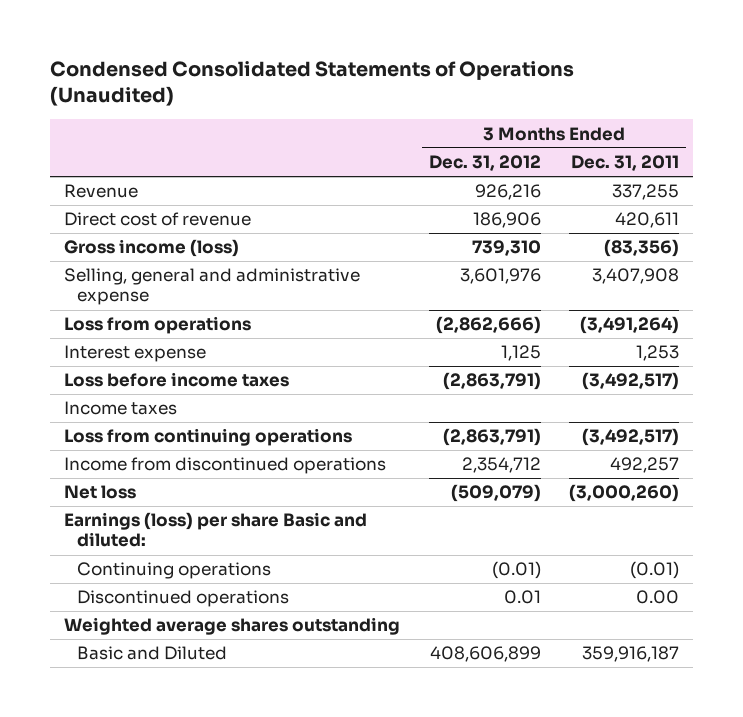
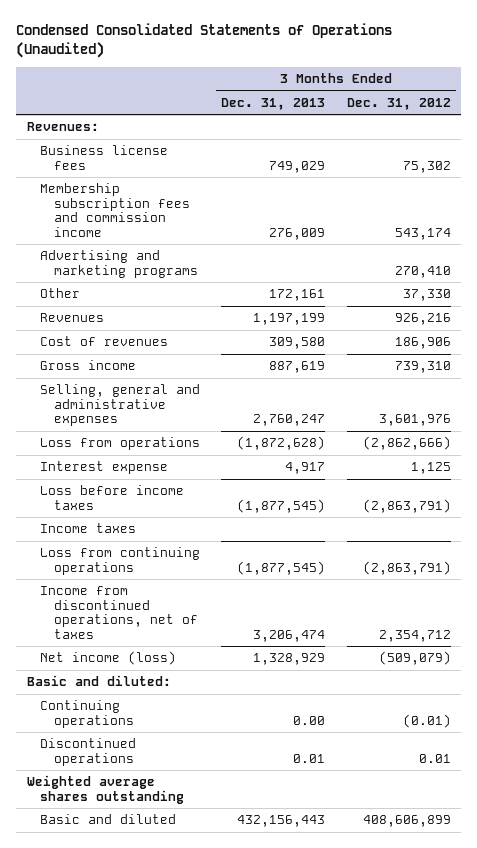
[571,155,680,172] Dec. 31, 2011 -> none
none -> [221,97,326,110] Dec. 31, 2013
none -> [26,122,99,132] Revenues:
none -> [40,145,169,170] Business license fees
none -> [40,183,190,237] Membership subscription fees and commission income
none -> [40,250,198,278] Advertising and marketing programs
none -> [40,288,81,299] Other
[64,184,139,199] Revenue -> [40,313,105,323] Revenues
[64,212,252,227] Direct cost of revenue -> [40,336,169,347] Cost of revenues
[64,239,240,258] Gross income (loss) -> [40,360,137,371] Gross income
[64,268,361,306] Selling, general and administrative expense -> [40,384,201,427] Selling, general and administrative expenses
[64,457,387,475] Income from discontinued operations -> [40,586,198,639] Income from discontinued operations, net of taxes
[64,485,137,500] Net loss -> [40,651,177,666] Net income (loss)
[64,512,368,548] Earnings (loss) per share Basic and diluted: -> [26,675,171,687] Basic and diluted:
[77,646,228,661] Basic and Diluted -> [40,814,177,825] Basic and diluted

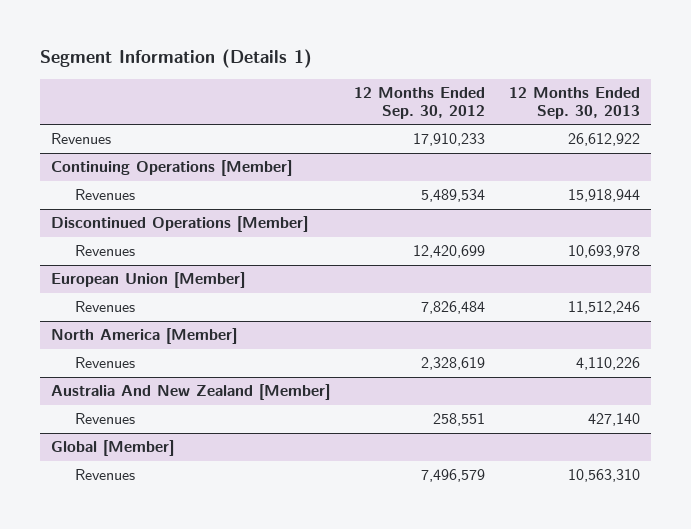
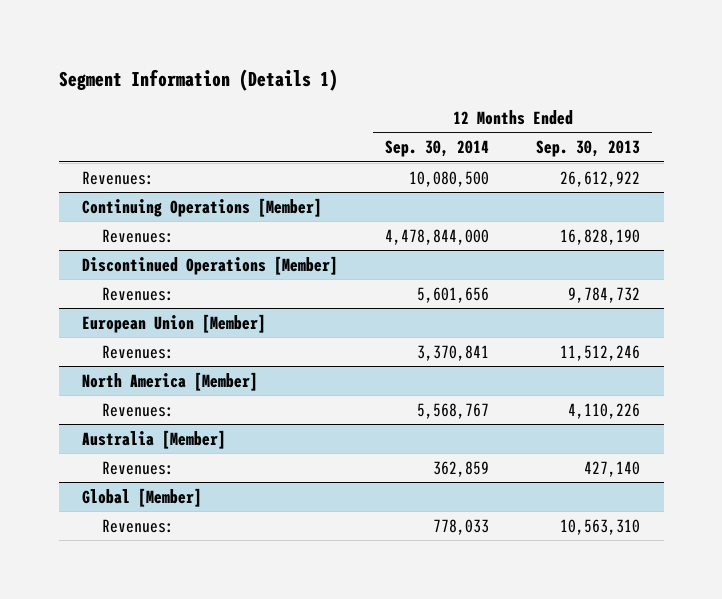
[353,86,485,119] 12 Months Ended Sep. 30, 2012 -> none
none -> [385,140,490,158] Sep. 30, 2014
[51,133,112,145] Revenues -> [82,170,155,185] Revenues:
[74,189,135,201] Revenues -> [101,228,174,243] Revenues:
[567,189,640,203] 15,918,944 -> [560,228,641,245] 16,828,190
[74,245,135,257] Revenues -> [101,286,174,301] Revenues:
[567,245,640,259] 10,693,978 -> [568,286,641,303] 9,784,732
[74,301,135,313] Revenues -> [101,344,174,359] Revenues:
[51,384,331,401] Australia And New Zealand [Member] -> none
[74,357,135,369] Revenues -> [101,402,174,417] Revenues:
none -> [82,429,227,449] Australia [Member]
[74,413,135,425] Revenues -> [101,460,174,475] Revenues:
[74,469,135,481] Revenues -> [101,518,174,533] Revenues:

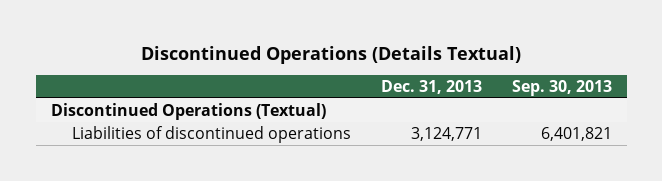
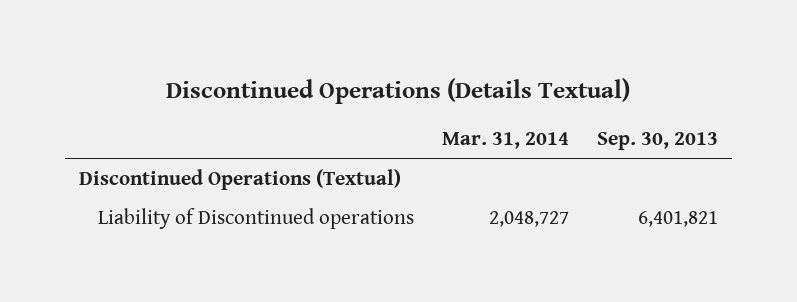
[380,79,482,94] Dec. 31, 2013 -> none
none -> [442,132,570,150] Mar. 31, 2014
[71,125,351,143] Liabilities of discontinued operations -> [98,208,415,230] Liability of Discontinued operations

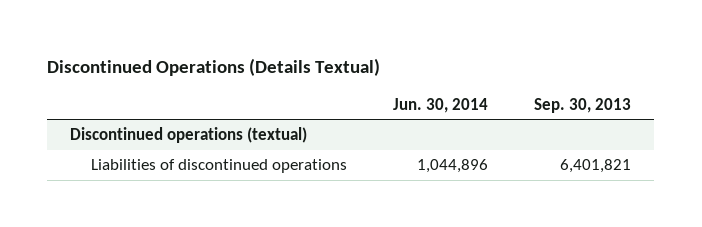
[442,132,570,150] Mar. 31, 2014 -> none
none -> [393,97,489,113] Jun. 30, 2014
[78,169,401,191] Discontinued Operations (Textual) -> [70,127,308,144] Discontinued operations (textual)
[98,208,415,230] Liability of Discontinued operations -> [90,159,347,174] Liabilities of discontinued operations

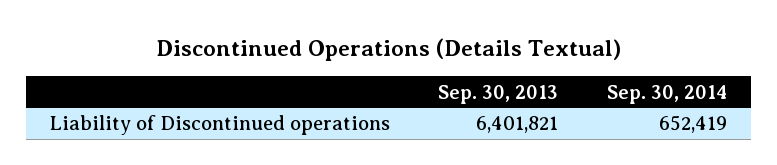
[393,97,489,113] Jun. 30, 2014 -> none
none -> [606,84,727,104] Sep. 30, 2014
[70,127,308,144] Discontinued operations (textual) -> none
[90,159,347,174] Liabilities of discontinued operations -> [49,115,390,136] Liability of Discontinued operations

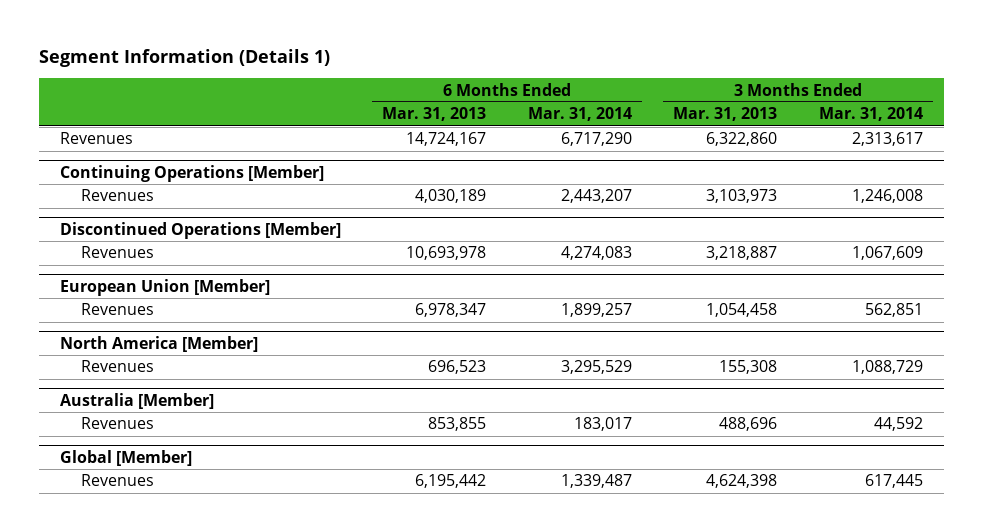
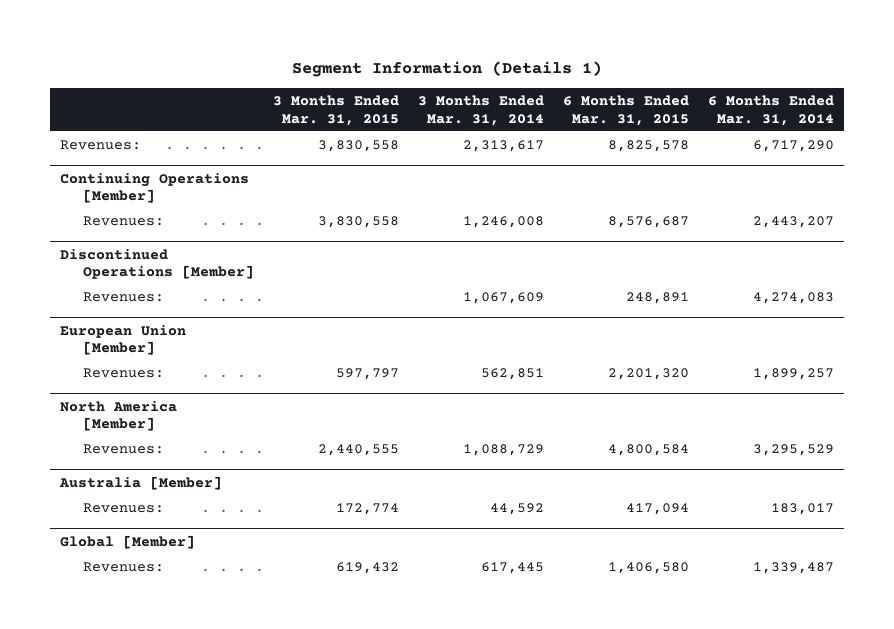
[382,107,487,122] Mar. 31, 2013 -> none
[673,107,778,122] Mar. 31, 2013 -> none
none -> [273,95,400,126] 3 Months Ended Mar. 31, 2015
none -> [563,95,690,126] 6 Months Ended Mar. 31, 2015
[59,132,133,145] Revenues -> [59,139,141,150] Revenues:
[80,189,154,202] Revenues -> [83,215,165,226] Revenues:
[80,246,154,259] Revenues -> [83,291,165,302] Revenues:
[80,303,154,316] Revenues -> [83,367,165,378] Revenues:
[80,360,154,373] Revenues -> [83,443,165,454] Revenues:
[80,417,154,430] Revenues -> [83,502,165,513] Revenues:
[80,474,154,487] Revenues -> [83,561,165,572] Revenues:

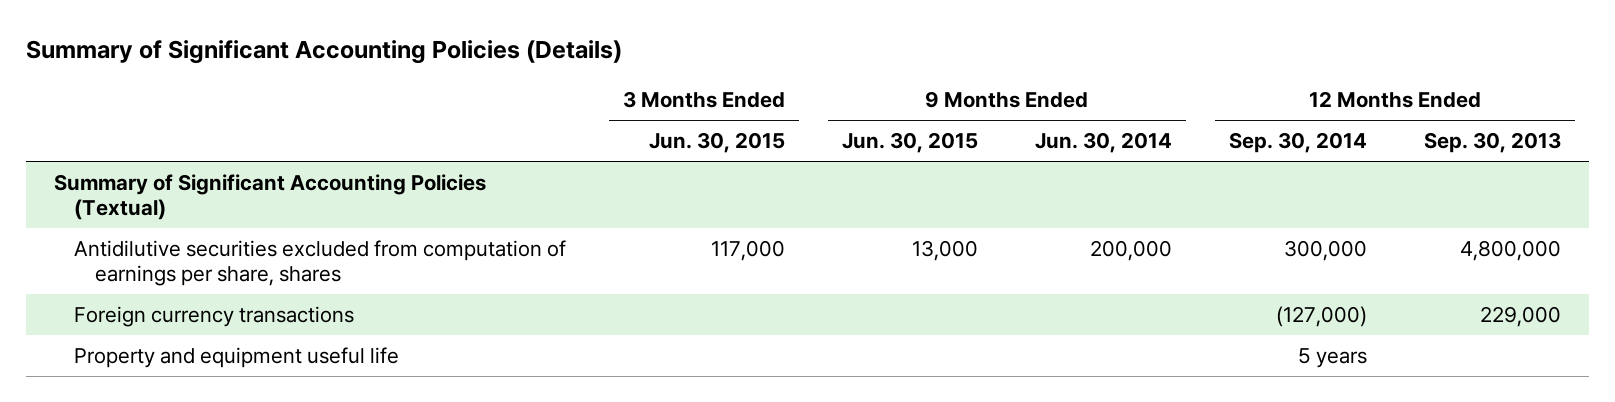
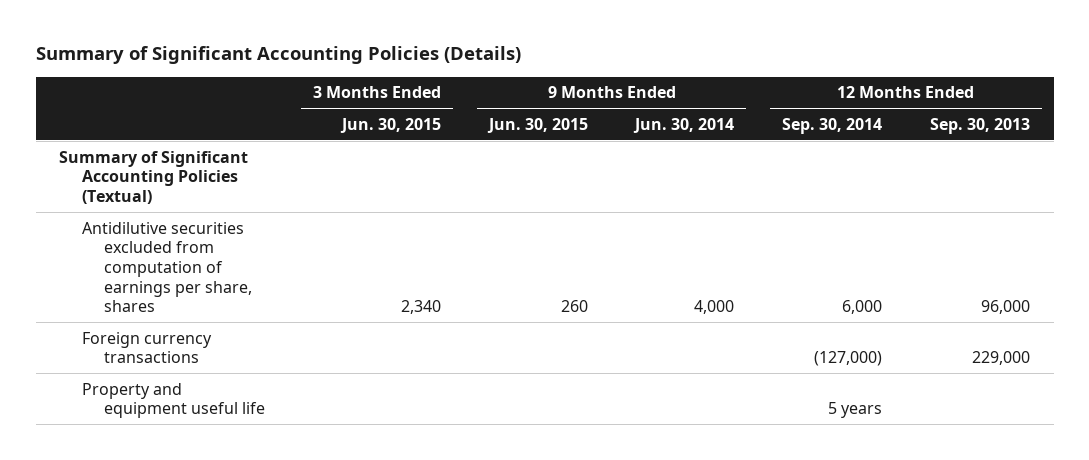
[711,239,786,261] 117,000 -> [400,300,441,315] 2,340
[912,239,979,261] 13,000 -> [560,300,588,313] 260
[1090,239,1173,261] 200,000 -> [694,300,735,315] 4,000
[1283,239,1367,261] 300,000 -> [842,300,883,315] 6,000
[1459,239,1561,261] 4,800,000 -> [980,300,1030,315] 96,000

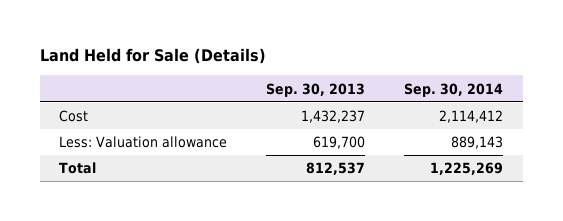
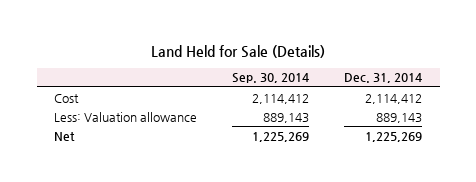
[266,82,366,97] Sep. 30, 2013 -> none
none -> [344,73,423,84] Dec. 31, 2014
[59,162,97,175] Total -> [54,131,76,141] Net

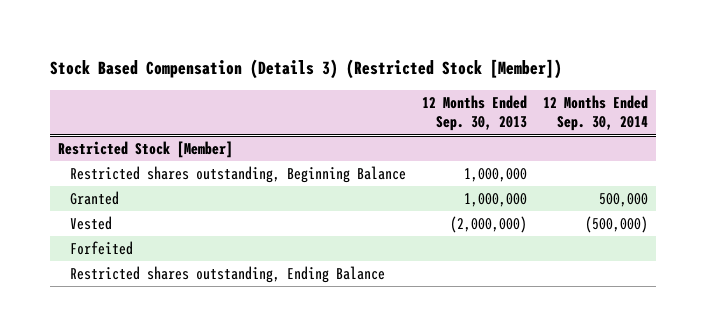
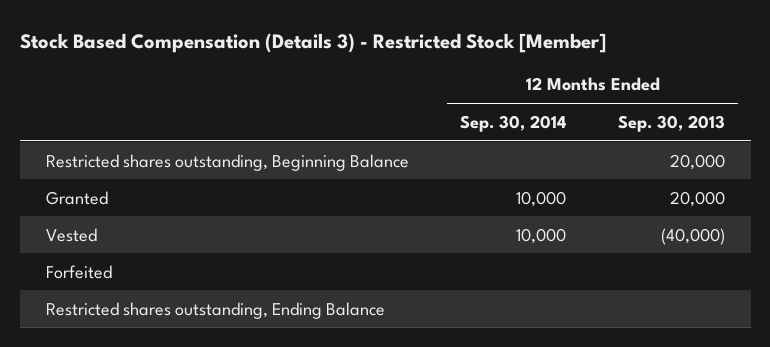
[50,59,563,80] Stock Based Compensation (Details 3) (Restricted Stock [Member]) -> [19,32,606,53] Stock Based Compensation (Details 3) - Restricted Stock [Member]
[58,141,234,159] Restricted Stock [Member] -> none
[464,168,528,183] 1,000,000 -> [669,153,725,170] 20,000
[464,193,528,208] 1,000,000 -> [669,190,725,207] 20,000
[599,193,649,208] 500,000 -> [516,190,567,207] 10,000
[450,216,528,234] (2,000,000) -> [660,227,725,245] (40,000)
[585,216,649,234] (500,000) -> [516,227,567,244] 10,000

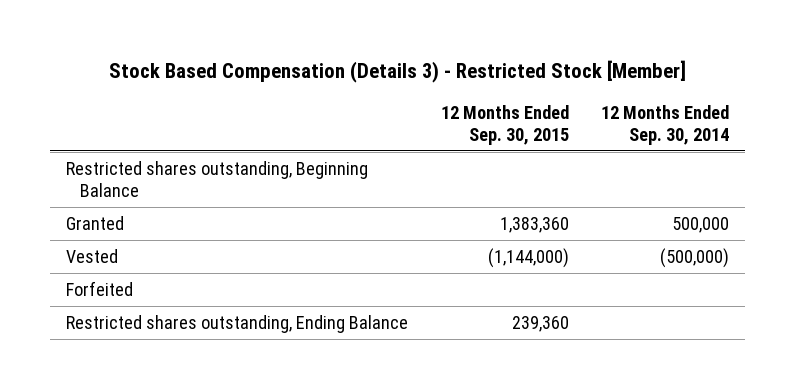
[617,114,725,132] Sep. 30, 2013 -> none
none -> [440,104,569,145] 12 Months Ended Sep. 30, 2015
[516,190,567,207] 10,000 -> [672,216,730,233] 500,000
[516,227,567,244] 10,000 -> [660,247,730,268] (500,000)

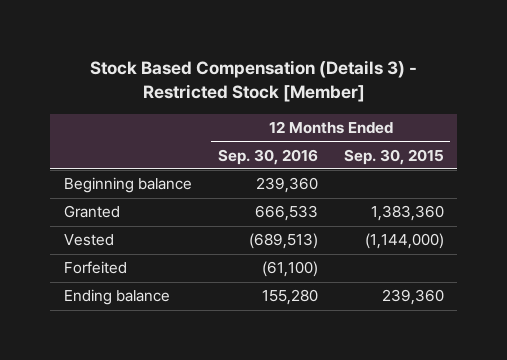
[601,104,730,145] 12 Months Ended Sep. 30, 2014 -> none
none -> [217,148,318,165] Sep. 30, 2016
[66,160,369,197] Restricted shares outstanding, Beginning Balance -> [63,177,192,194] Beginning balance
[66,314,409,333] Restricted shares outstanding, Ending Balance -> [63,289,170,306] Ending balance

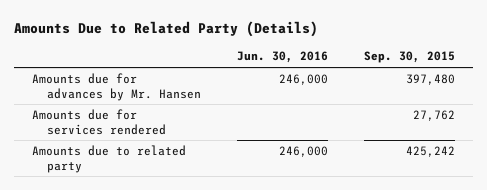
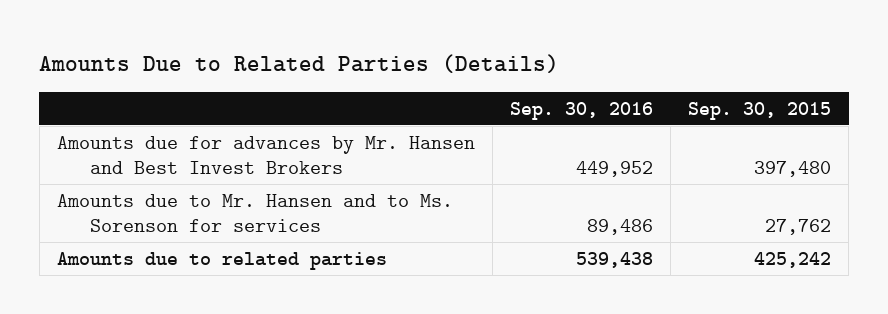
[14,21,319,38] Amounts Due to Related Party (Details) -> [39,54,560,74] Amounts Due to Related Parties (Details)
[236,51,328,64] Jun. 30, 2016 -> none
none -> [510,101,654,120] Sep. 30, 2016
[32,73,201,101] Amounts due for advances by Mr. Hansen -> [56,135,475,174] Amounts due for advances by Mr. Hansen and Best Invest Brokers
[32,109,166,135] Amounts due for services rendered -> [56,193,453,232] Amounts due to Mr. Hansen and to Ms. Sorenson for services
[32,145,187,173] Amounts due to related party -> [56,251,387,270] Amounts due to related parties

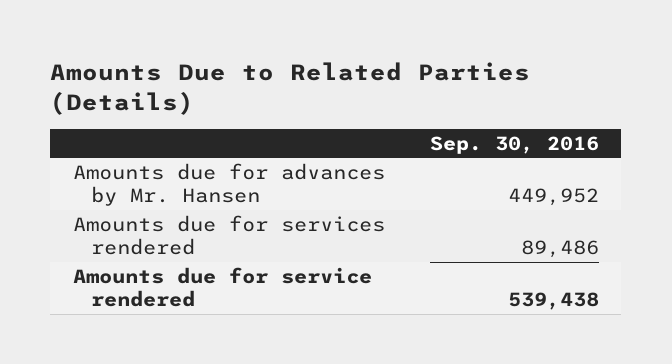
[688,101,832,120] Sep. 30, 2015 -> none
[56,135,475,174] Amounts due for advances by Mr. Hansen and Best Invest Brokers -> [72,162,385,207] Amounts due for advances by Mr. Hansen
[56,193,453,232] Amounts due to Mr. Hansen and to Ms. Sorenson for services -> [72,214,385,256] Amounts due for services rendered
[56,251,387,270] Amounts due to related parties -> [72,266,372,308] Amounts due for service rendered

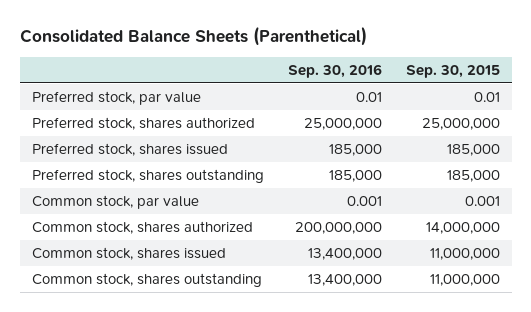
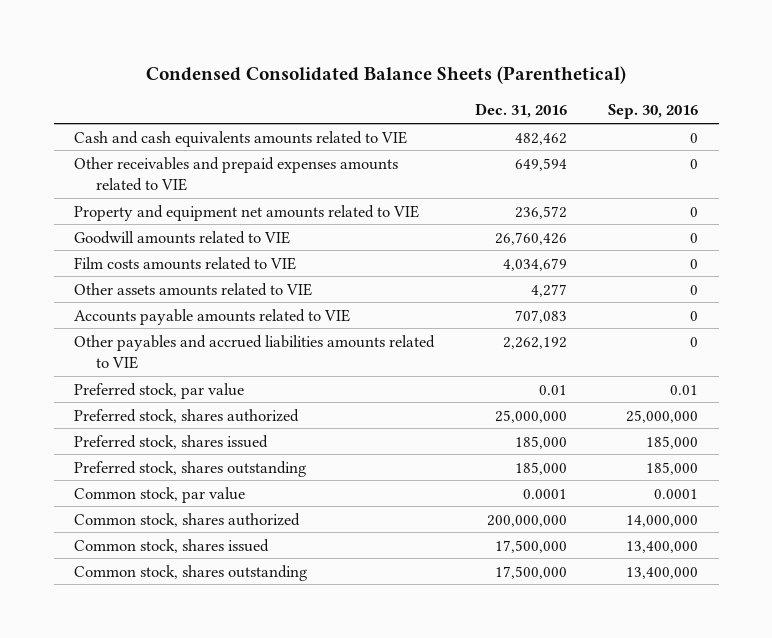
[19,26,367,47] Consolidated Balance Sheets (Parenthetical) -> [146,65,627,84] Condensed Consolidated Balance Sheets (Parenthetical)
[405,65,500,79] Sep. 30, 2015 -> none
none -> [475,103,568,119] Dec. 31, 2016
none -> [74,130,408,147] Cash and cash equivalents amounts related to VIE
none -> [74,156,399,192] Other receivables and prepaid expenses amounts related to VIE
none -> [74,204,420,221] Property and equipment net amounts related to VIE
none -> [74,230,291,244] Goodwill amounts related to VIE
none -> [74,256,297,270] Film costs amounts related to VIE
none -> [74,282,313,296] Other assets amounts related to VIE
none -> [74,308,351,325] Accounts payable amounts related to VIE
none -> [74,334,436,370] Other payables and accrued liabilities amounts related to VIE
[346,195,382,206] 0.001 -> [654,488,699,499] 0.0001
[294,221,382,234] 200,000,000 -> [626,514,699,527] 14,000,000

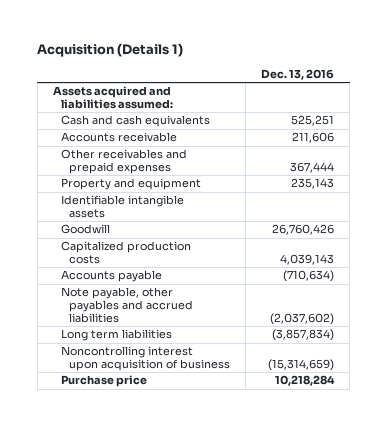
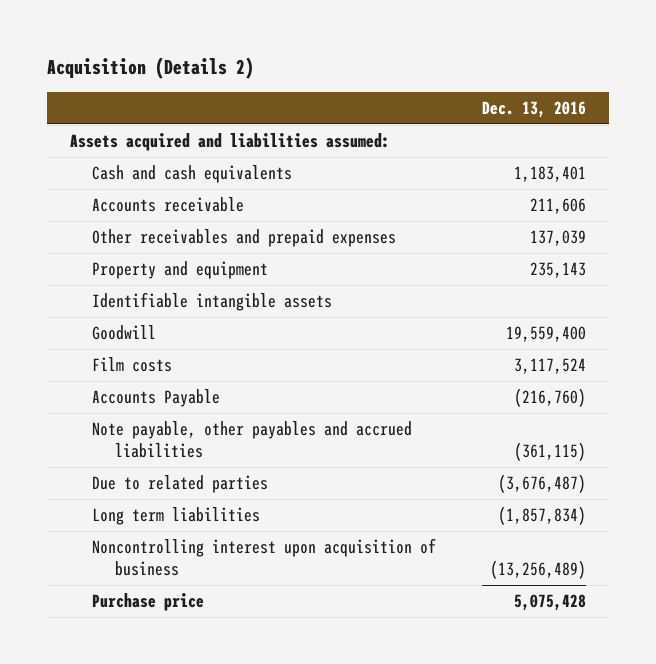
[37,43,184,58] Acquisition (Details 1) -> [47,57,255,80] Acquisition (Details 2)
[291,115,335,127] 525,251 -> [513,166,586,183] 1,183,401
[290,162,335,174] 367,444 -> [529,230,586,247] 137,039
[272,224,335,236] 26,760,426 -> [505,326,586,343] 19,559,400
[60,241,191,265] Capitalized production costs -> [92,357,173,373] Film costs
[280,254,335,266] 4,039,143 -> [513,358,586,375] 3,117,524
[60,270,162,283] Accounts payable -> [92,389,221,408] Accounts Payable
[283,270,335,283] (710,634) -> [513,388,586,408] (216,760)
[270,312,335,325] (2,037,602) -> [513,442,586,462] (361,115)
none -> [92,475,269,494] Due to related parties
[272,329,335,342] (3,857,834) -> [497,506,586,526] (1,857,834)
[268,359,335,372] (15,314,659) -> [489,560,586,580] (13,256,489)
[275,375,336,387] 10,218,284 -> [513,594,586,612] 5,075,428

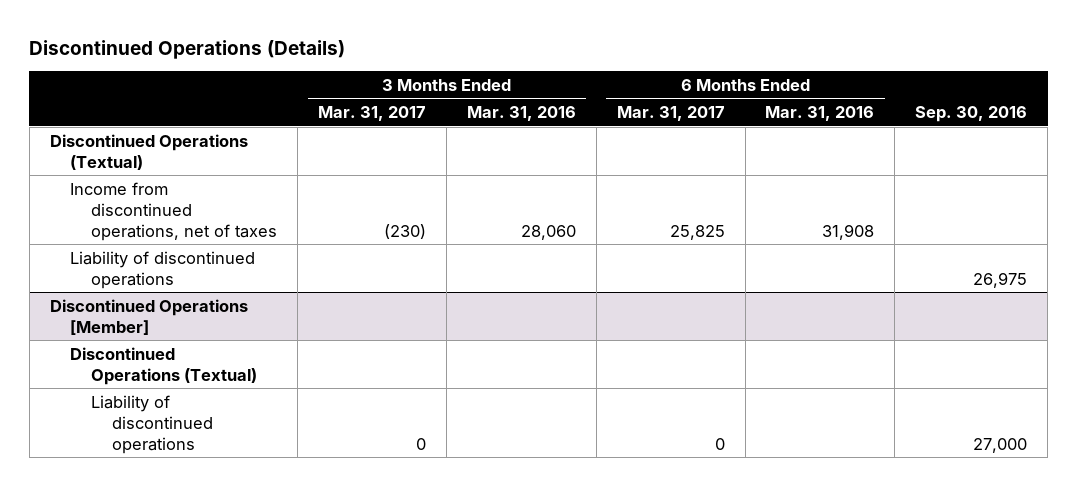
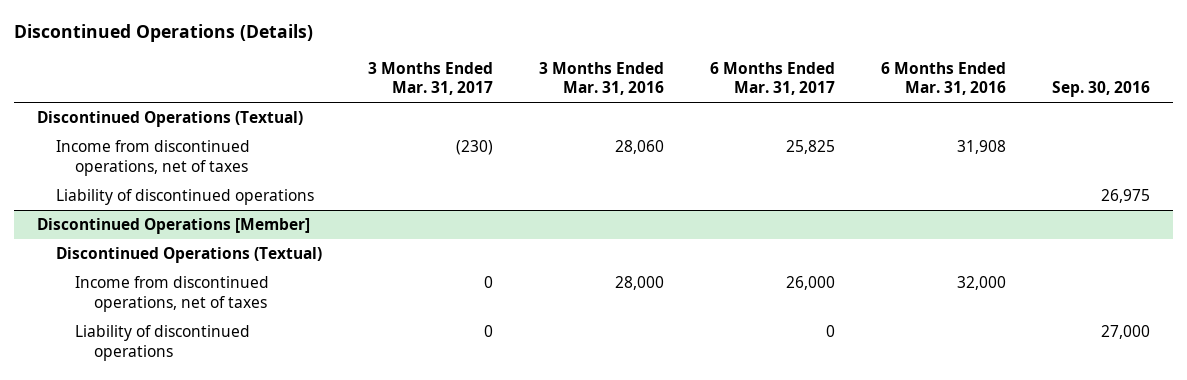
none -> [75,276,270,312] Income from discontinued operations, net of taxes

